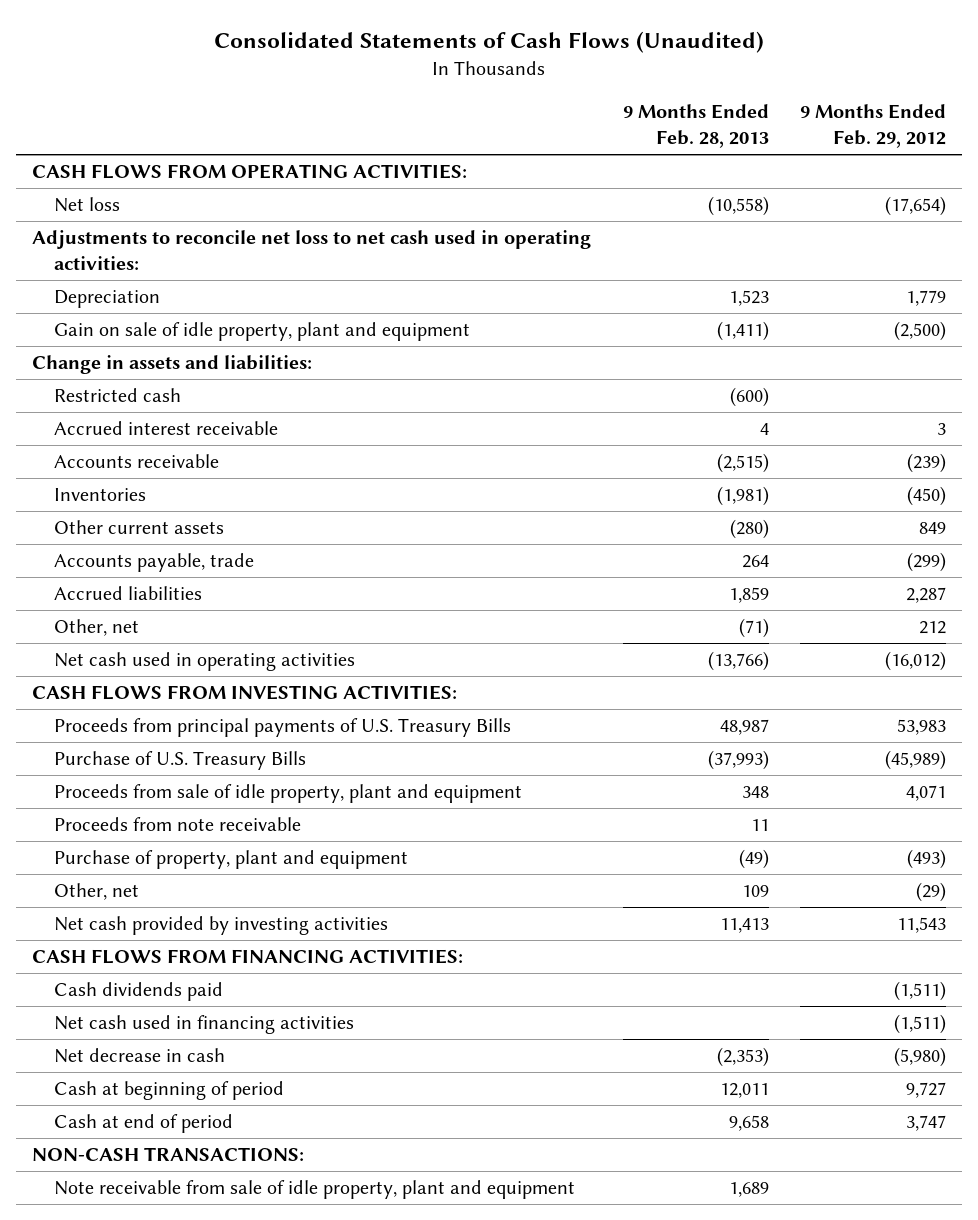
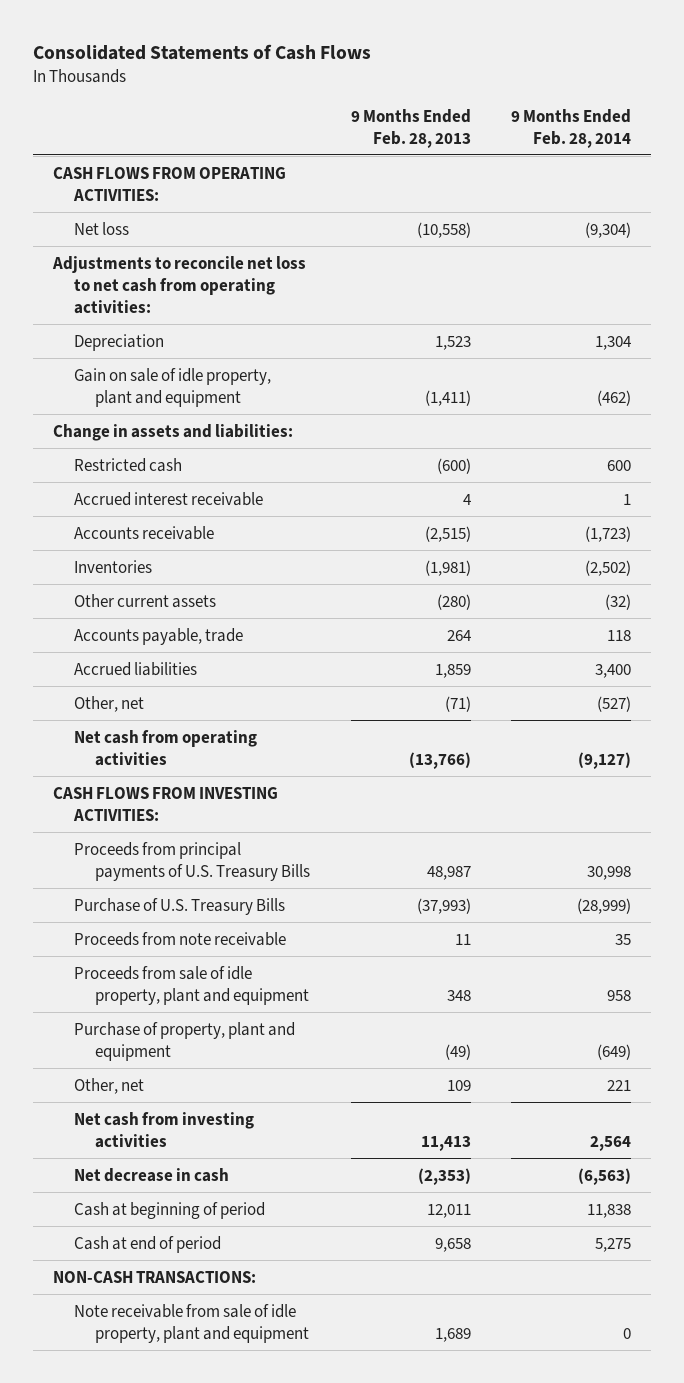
[214,30,765,53] Consolidated Statements of Cash Flows (Unaudited) -> [33,44,372,61] Consolidated Statements of Cash Flows
[800,104,947,149] 9 Months Ended Feb. 29, 2012 -> none
none -> [511,108,632,148] 9 Months Ended Feb. 28, 2014
[32,230,592,270] Adjustments to reconcile net loss to net cash used in operating activities: -> [52,255,307,314] Adjustments to reconcile net loss to net cash from operating activities:
[54,652,356,672] Net cash used in operating activities -> [74,729,258,766] Net cash from operating activities
[54,784,523,804] Proceeds from sale of idle property, plant and equipment -> [74,965,310,1005] Proceeds from sale of idle property, plant and equipment
[32,949,464,965] CASH FLOWS FROM FINANCING ACTIVITIES: -> none
[54,982,224,1002] Cash dividends paid -> none
[54,1015,355,1035] Net cash used in financing activities -> none
[54,916,389,936] Net cash provided by investing activities -> [74,1111,255,1148] Net cash from investing activities

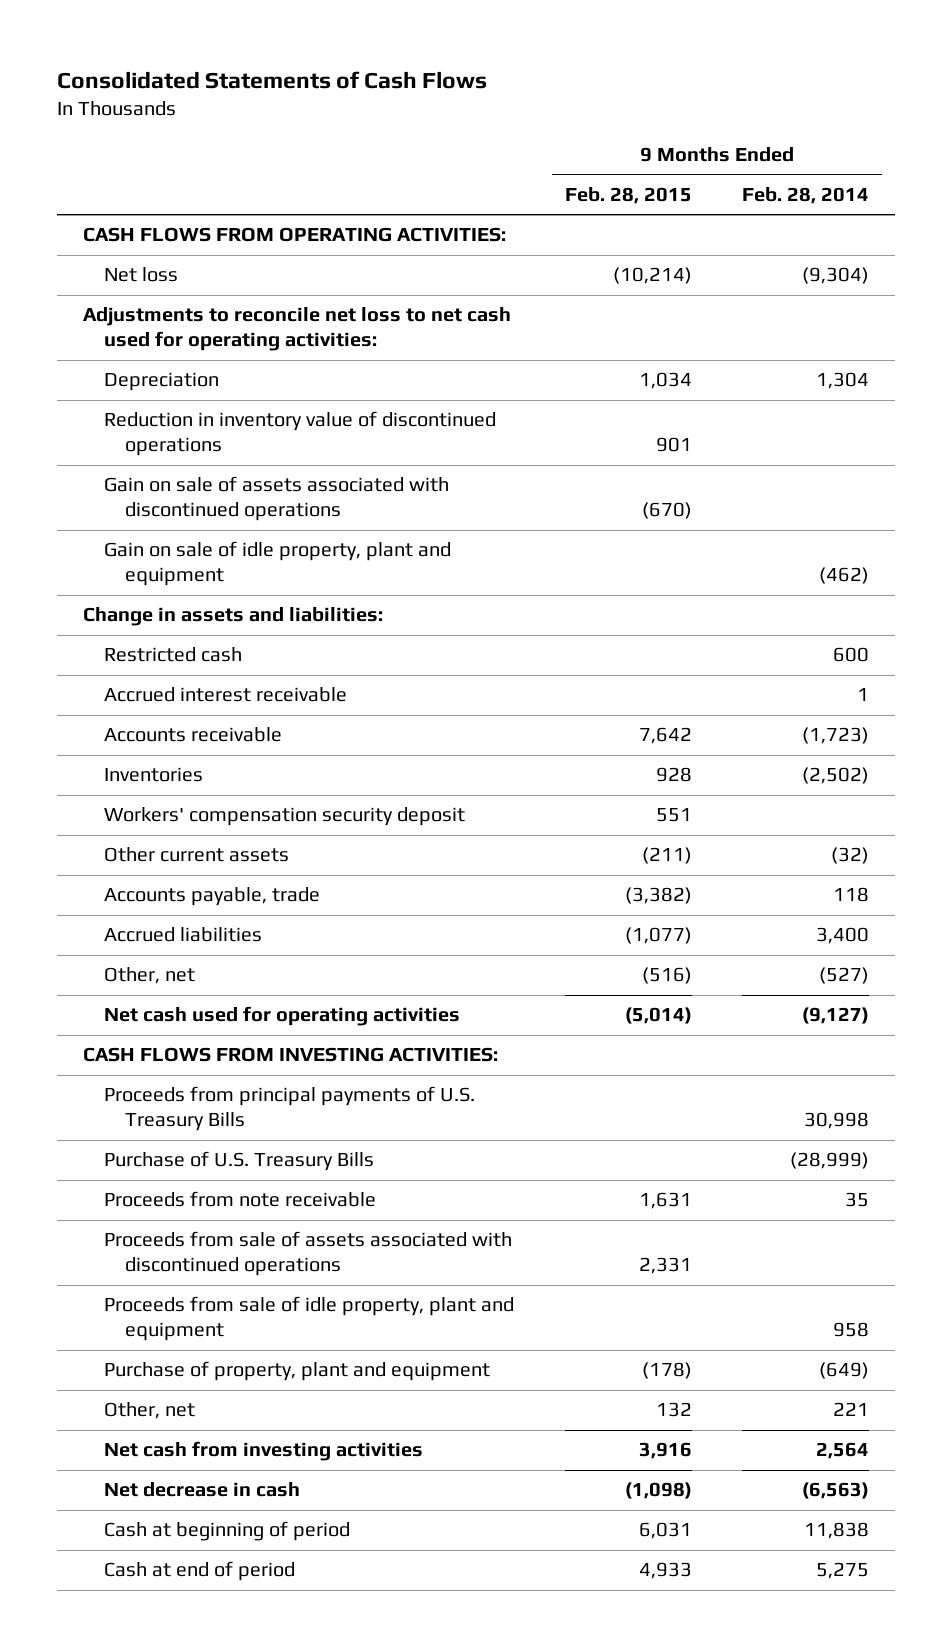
[350,108,471,148] 9 Months Ended Feb. 28, 2013 -> none
none -> [564,186,692,204] Feb. 28, 2015
[52,255,307,314] Adjustments to reconcile net loss to net cash from operating activities: -> [82,307,511,352] Adjustments to reconcile net loss to net cash used for operating activities:
none -> [103,411,496,457] Reduction in inventory value of discontinued operations
none -> [103,476,449,522] Gain on sale of assets associated with discontinued operations
none -> [103,807,465,827] Workers' compensation security deposit
[74,729,258,766] Net cash from operating activities -> [103,1006,460,1027] Net cash used for operating activities
none -> [103,1231,512,1277] Proceeds from sale of assets associated with discontinued operations
[53,1270,257,1283] NON-CASH TRANSACTIONS: -> none
[74,1303,310,1343] Note receivable from sale of idle property, plant and equipment -> none

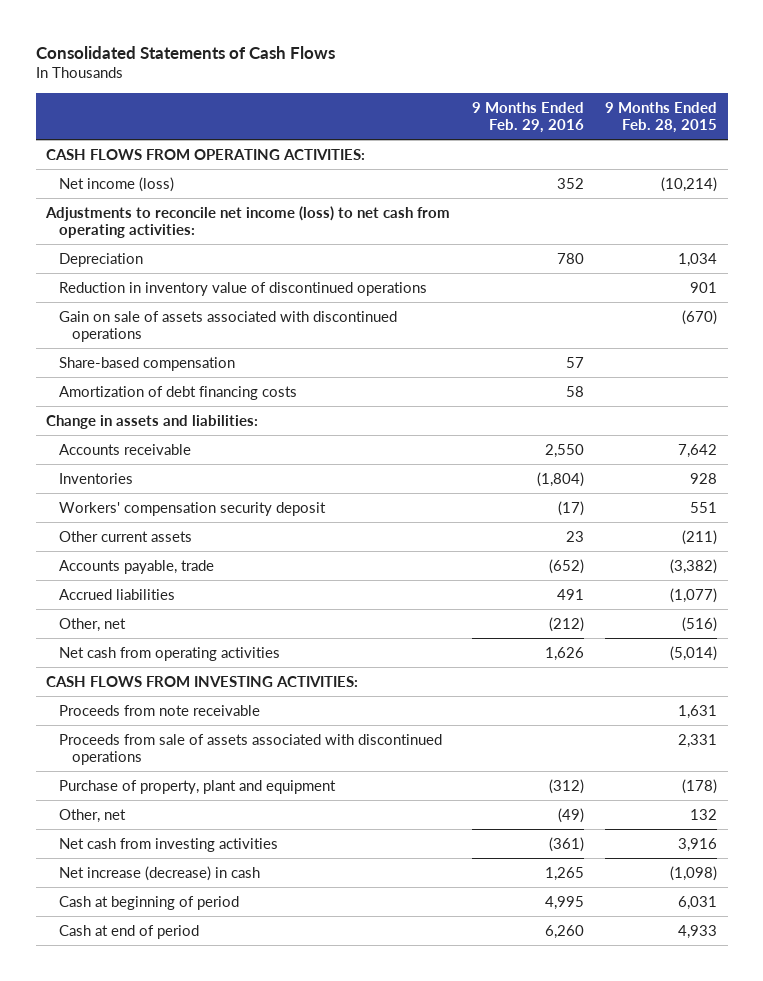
[742,186,870,204] Feb. 28, 2014 -> none
none -> [471,101,584,134] 9 Months Ended Feb. 29, 2016
[103,267,178,283] Net loss -> [59,176,175,192] Net income (loss)
[82,307,511,352] Adjustments to reconcile net loss to net cash used for operating activities: -> [45,205,451,239] Adjustments to reconcile net income (loss) to net cash from operating activities:
[103,541,451,587] Gain on sale of idle property, plant and equipment -> none
none -> [59,356,236,371] Share-based compensation
none -> [59,385,298,400] Amortization of debt financing costs
[103,647,242,663] Restricted cash -> none
[103,687,347,703] Accrued interest receivable -> none
[103,1006,460,1027] Net cash used for operating activities -> [59,646,281,661] Net cash from operating activities
[103,1086,475,1132] Proceeds from principal payments of U.S. Treasury Bills -> none
[103,1151,374,1172] Purchase of U.S. Treasury Bills -> none
[103,1296,514,1342] Proceeds from sale of idle property, plant and equipment -> none
[103,1482,300,1498] Net decrease in cash -> [59,865,261,881] Net increase (decrease) in cash

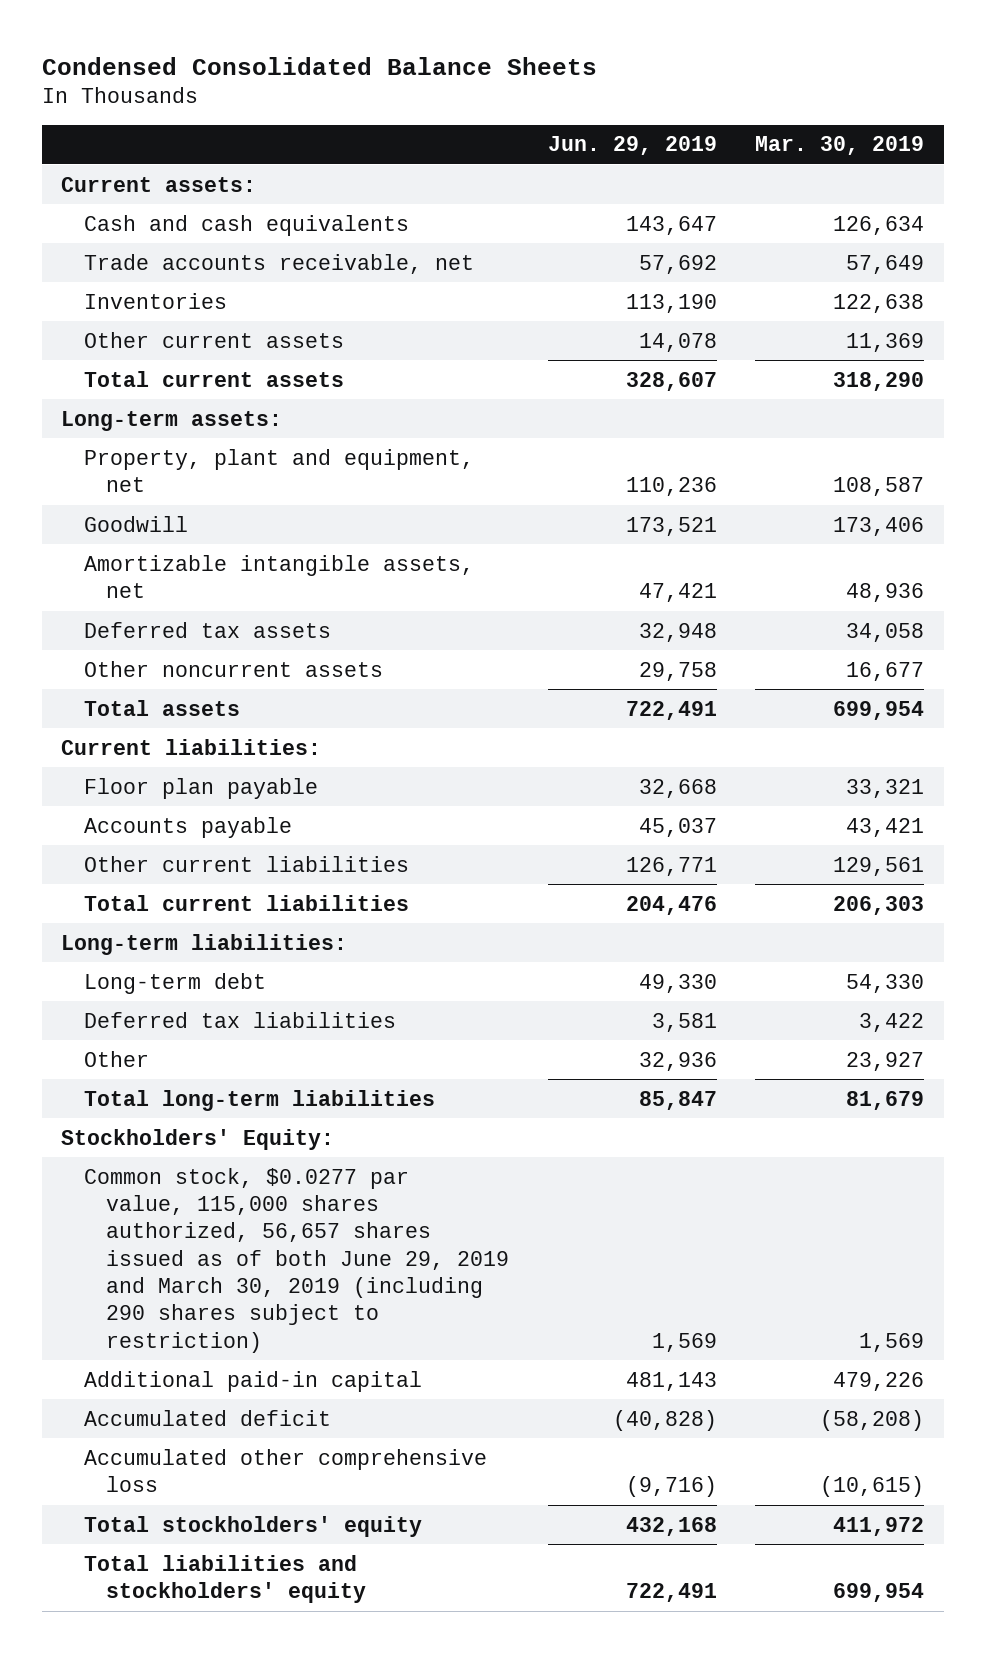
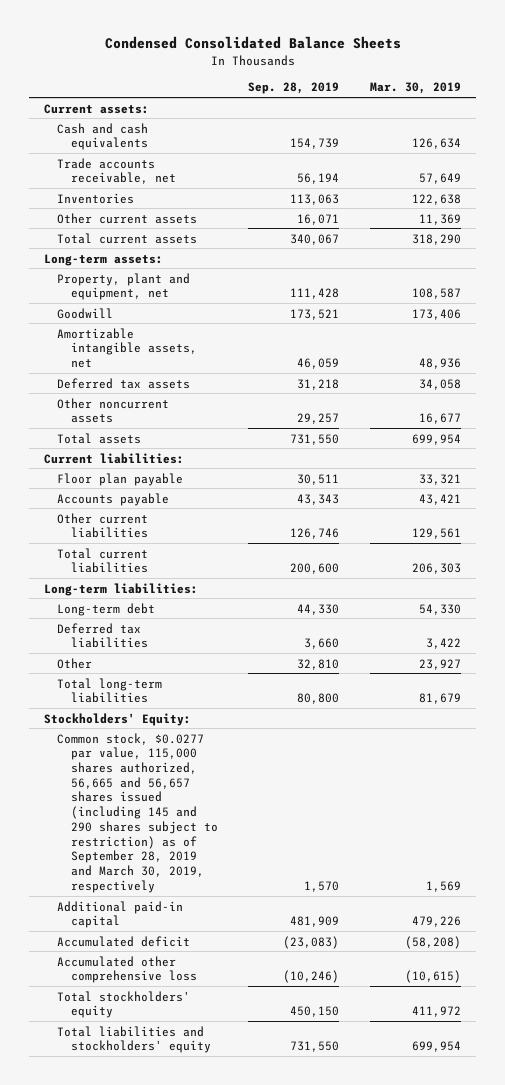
[547,136,717,156] Jun. 29, 2019 -> none
none -> [248,82,340,95] Sep. 28, 2019
[83,1167,510,1353] Common stock, $0.0277 par value, 115,000 shares authorized, 56,657 shares issued as of both June 29, 2019 and March 30, 2019 (including 290 shares subject to restriction) -> [57,732,218,893] Common stock, $0.0277 par value, 115,000 shares authorized, 56,665 and 56,657 shares issued (including 145 and 290 shares subject to restriction) as of September 28, 2019 and March 30, 2019, respectively

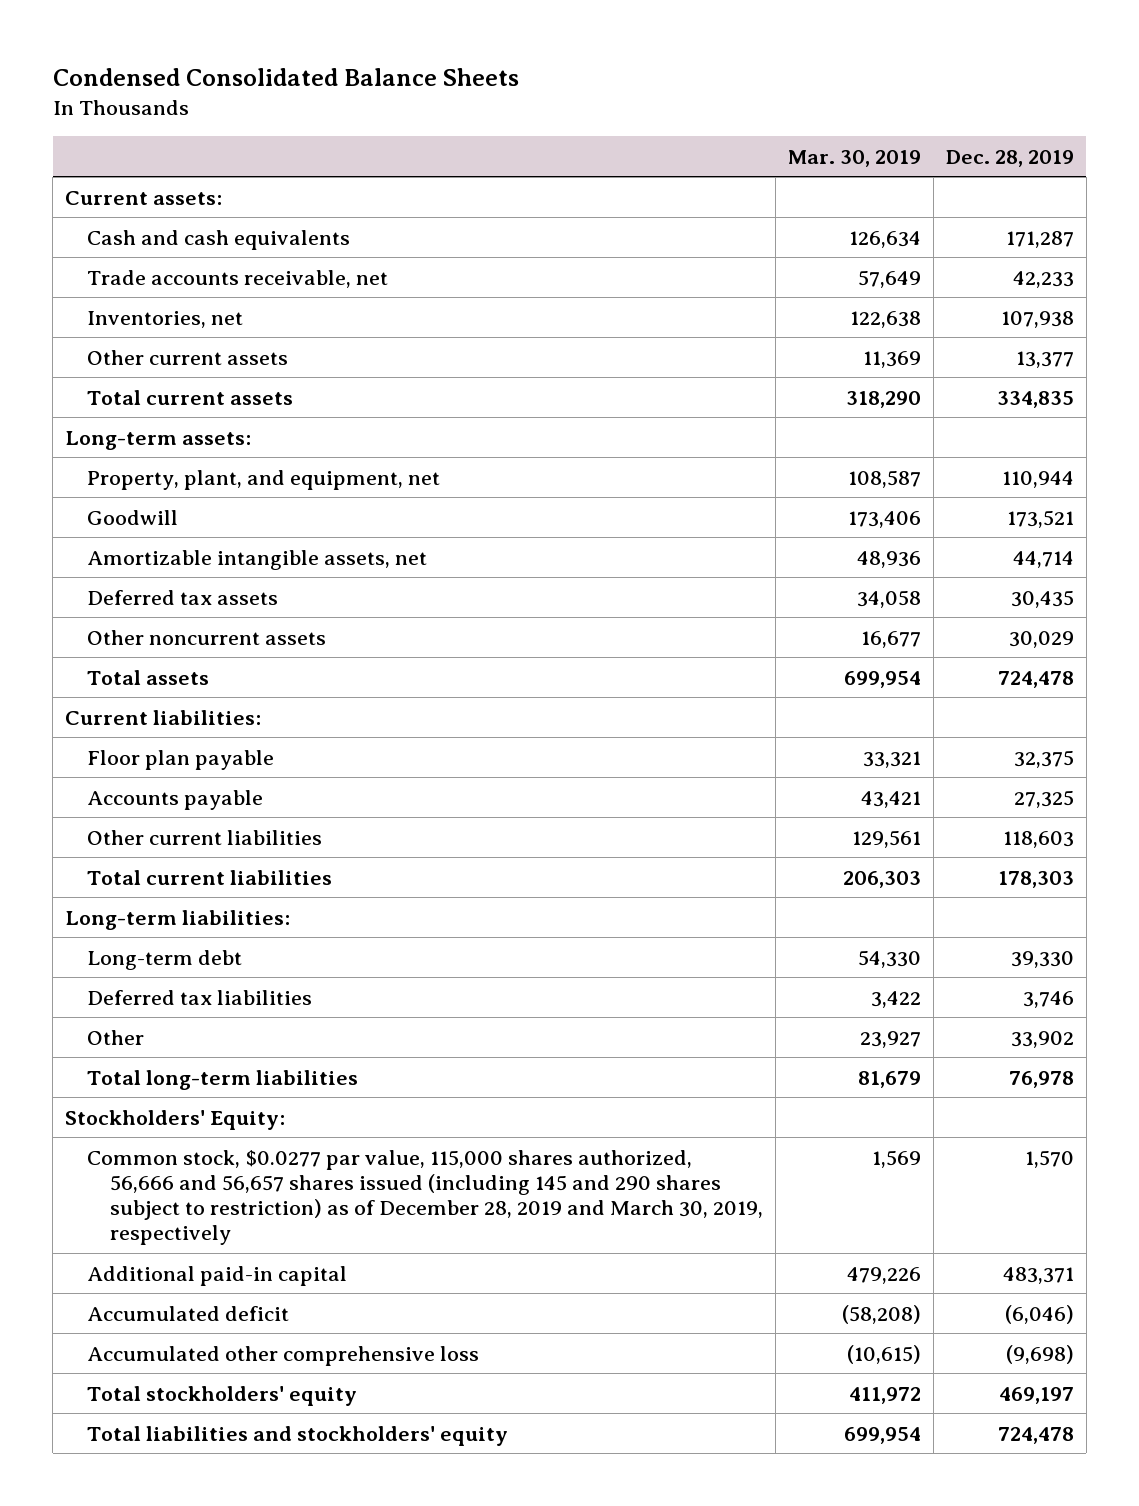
[248,82,340,95] Sep. 28, 2019 -> none
none -> [945,149,1074,167] Dec. 28, 2019
[57,192,135,204] Inventories -> [87,310,244,328] Inventories, net
[57,272,191,301] Property, plant and equipment, net -> [87,469,441,490] Property, plant, and equipment, net
[57,732,218,893] Common stock, $0.0277 par value, 115,000 shares authorized, 56,665 and 56,657 shares issued (including 145 and 290 shares subject to restriction) as of September 28, 2019 and March 30, 2019, respectively -> [87,1149,763,1245] Common stock, $0.0277 par value, 115,000 shares authorized, 56,666 and 56,657 shares issued (including 145 and 290 shares subject to restriction) as of December 28, 2019 and March 30, 2019, respectively

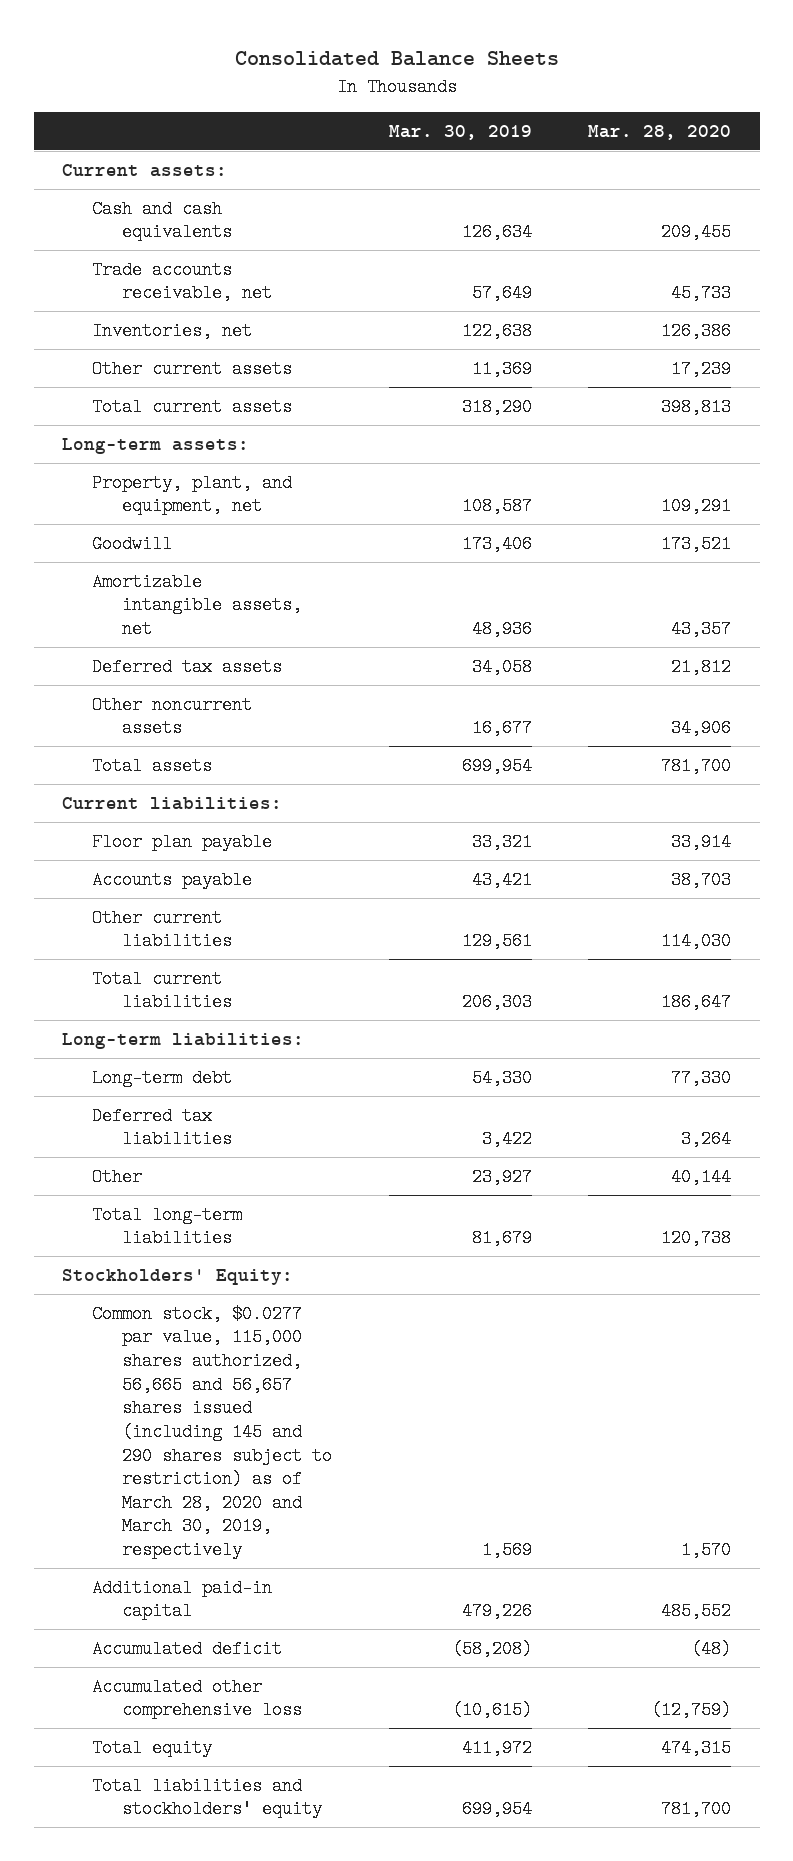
[52,67,519,86] Condensed Consolidated Balance Sheets -> [234,50,559,66] Consolidated Balance Sheets
[945,149,1074,167] Dec. 28, 2019 -> none
none -> [588,124,732,140] Mar. 28, 2020
[87,1149,763,1245] Common stock, $0.0277 par value, 115,000 shares authorized, 56,666 and 56,657 shares issued (including 145 and 290 shares subject to restriction) as of December 28, 2019 and March 30, 2019, respectively -> [92,1304,332,1559] Common stock, $0.0277 par value, 115,000 shares authorized, 56,665 and 56,657 shares issued (including 145 and 290 shares subject to restriction) as of March 28, 2020 and March 30, 2019, respectively
[87,1385,358,1406] Total stockholders' equity -> [92,1738,213,1757] Total equity

